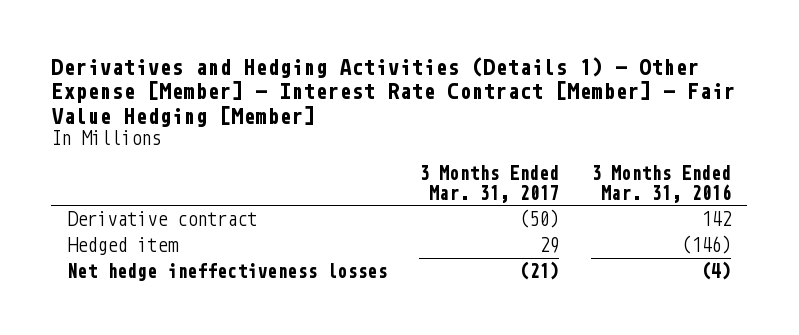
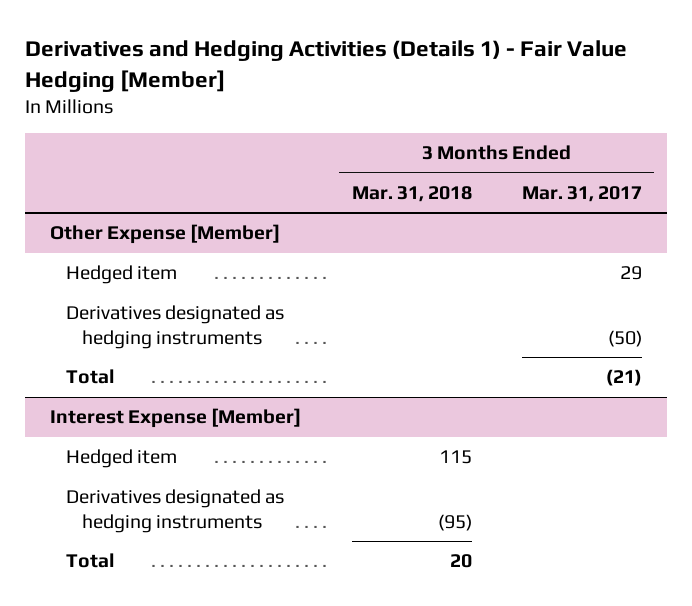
[51,57,736,127] Derivatives and Hedging Activities (Details 1) - Other Expense [Member] - Interest Rate Contract [Member] - Fair Value Hedging [Member] -> [25,40,628,92] Derivatives and Hedging Activities (Details 1) - Fair Value Hedging [Member]
[591,165,732,203] 3 Months Ended Mar. 31, 2016 -> none
none -> [351,185,472,202] Mar. 31, 2018
[67,210,258,226] Derivative contract -> none
none -> [50,224,281,245] Other Expense [Member]
none -> [66,305,285,349] Derivatives designated as hedging instruments
[67,262,388,281] Net hedge ineffectiveness losses -> [66,369,116,385] Total
none -> [50,408,302,429] Interest Expense [Member]
none -> [66,449,178,469] Hedged item
none -> [66,489,285,533] Derivatives designated as hedging instruments
none -> [66,553,116,569] Total

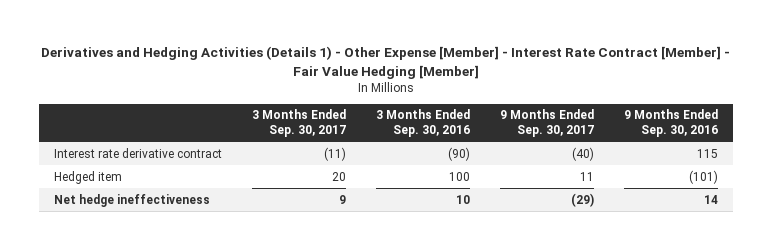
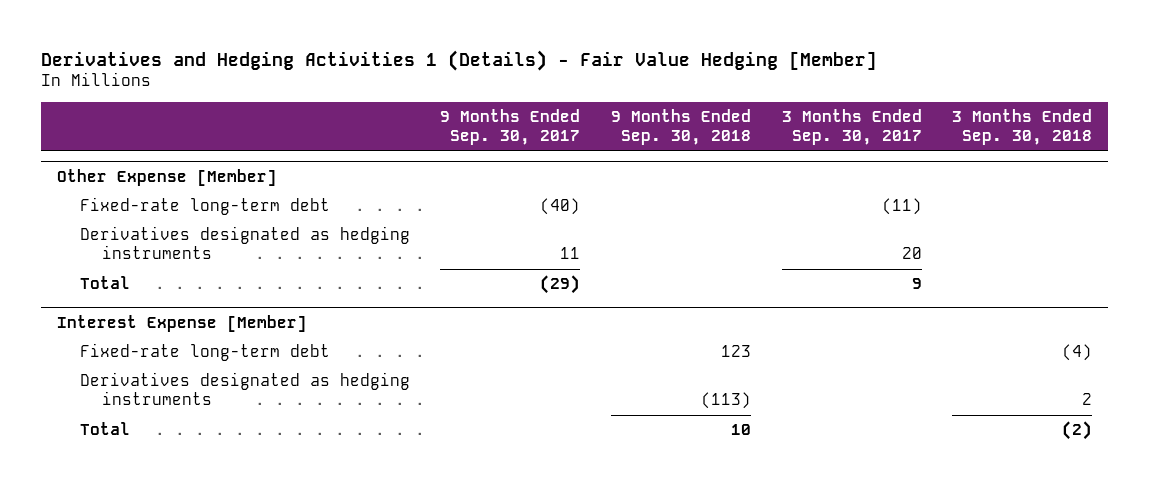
[41,46,731,79] Derivatives and Hedging Activities (Details 1) - Other Expense [Member] - Interest Rate Contract [Member] - Fair Value Hedging [Member] -> [41,49,878,71] Derivatives and Hedging Activities 1 (Details) - Fair Value Hedging [Member]
[376,109,471,138] 3 Months Ended Sep. 30, 2016 -> none
[624,109,719,138] 9 Months Ended Sep. 30, 2016 -> none
none -> [610,109,751,146] 9 Months Ended Sep. 30, 2018
none -> [952,109,1093,146] 3 Months Ended Sep. 30, 2018
[53,147,222,158] Interest rate derivative contract -> none
[53,170,122,184] Hedged item -> none
[53,193,210,207] Net hedge ineffectiveness -> none
none -> [56,168,277,186] Other Expense [Member]
none -> [79,197,330,216] Fixed-rate long-term debt
none -> [79,226,410,260] Derivatives designated as hedging instruments
none -> [79,276,130,290] Total
none -> [56,314,307,332] Interest Expense [Member]
none -> [79,343,330,362] Fixed-rate long-term debt
none -> [79,372,410,406] Derivatives designated as hedging instruments
none -> [79,422,130,436] Total

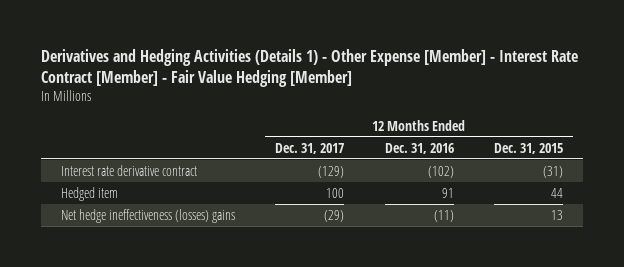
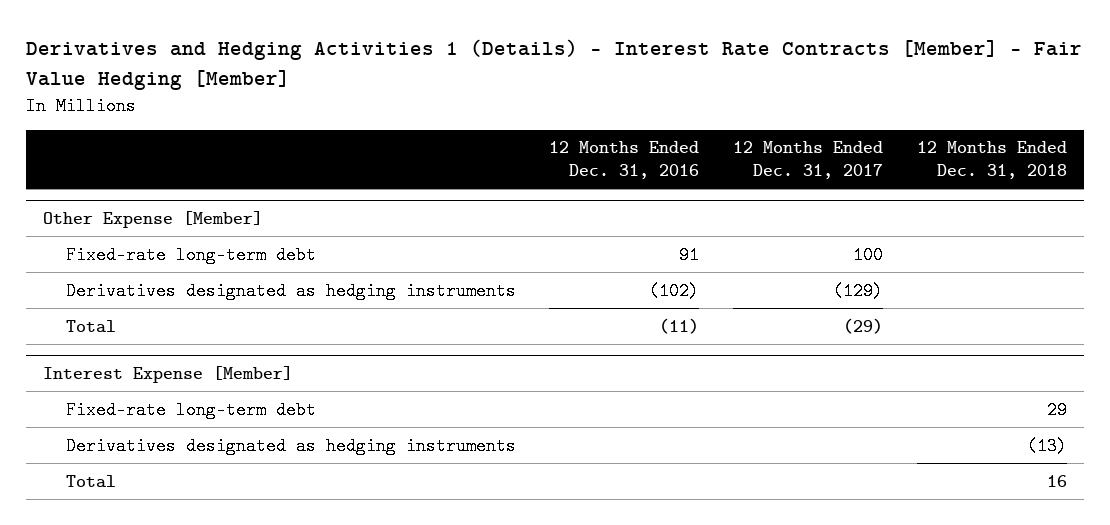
[40,48,578,88] Derivatives and Hedging Activities (Details 1) - Other Expense [Member] - Interest Rate Contract [Member] - Fair Value Hedging [Member] -> [25,39,1082,91] Derivatives and Hedging Activities 1 (Details) - Interest Rate Contracts [Member] - Fair Value Hedging [Member]
[493,142,563,154] Dec. 31, 2015 -> none
none -> [916,141,1067,180] 12 Months Ended Dec. 31, 2018
[60,164,197,176] Interest rate derivative contract -> none
[60,186,118,201] Hedged item -> none
[60,208,235,223] Net hedge ineffectiveness (losses) gains -> none
none -> [42,211,263,229] Other Expense [Member]
none -> [65,245,316,264] Fixed-rate long-term debt
none -> [65,281,516,300] Derivatives designated as hedging instruments
none -> [65,319,116,333] Total
none -> [42,366,293,384] Interest Expense [Member]
none -> [65,400,316,419] Fixed-rate long-term debt
none -> [65,436,516,455] Derivatives designated as hedging instruments
none -> [65,474,116,488] Total

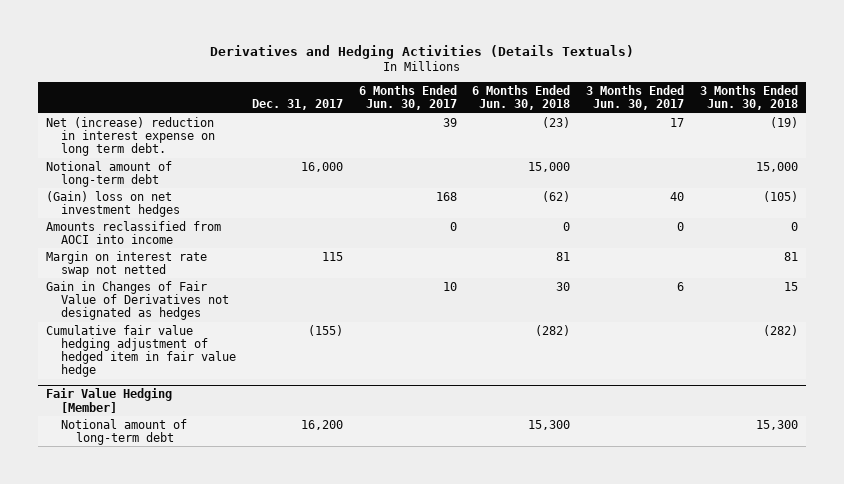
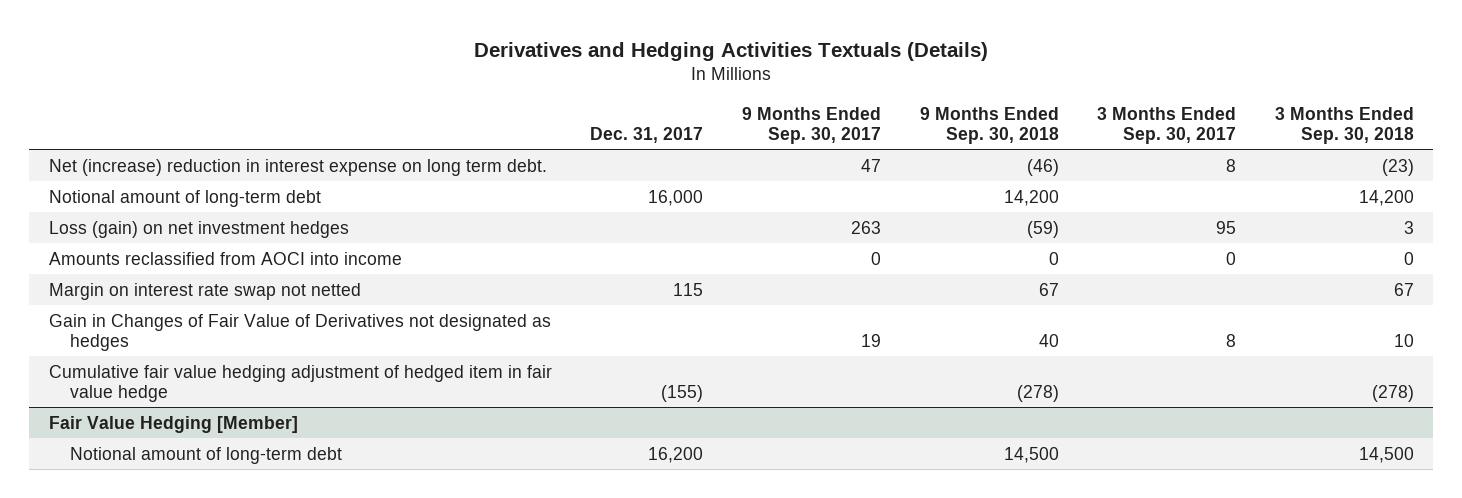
[210,44,635,59] Derivatives and Hedging Activities (Details Textuals) -> [474,41,989,61] Derivatives and Hedging Activities Textuals (Details)
[358,85,457,111] 6 Months Ended Jun. 30, 2017 -> none
[472,85,571,111] 6 Months Ended Jun. 30, 2018 -> none
[586,85,685,111] 3 Months Ended Jun. 30, 2017 -> none
[700,85,799,111] 3 Months Ended Jun. 30, 2018 -> none
none -> [741,106,881,144] 9 Months Ended Sep. 30, 2017
none -> [919,106,1059,144] 9 Months Ended Sep. 30, 2018
none -> [1097,106,1237,144] 3 Months Ended Sep. 30, 2017
none -> [1274,106,1414,144] 3 Months Ended Sep. 30, 2018
[46,190,180,217] (Gain) loss on net investment hedges -> [48,220,349,238] Loss (gain) on net investment hedges

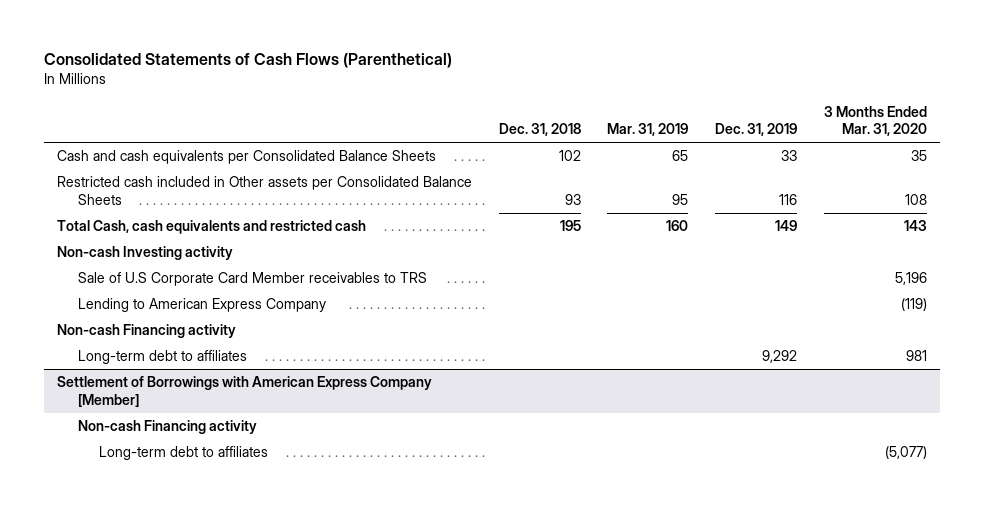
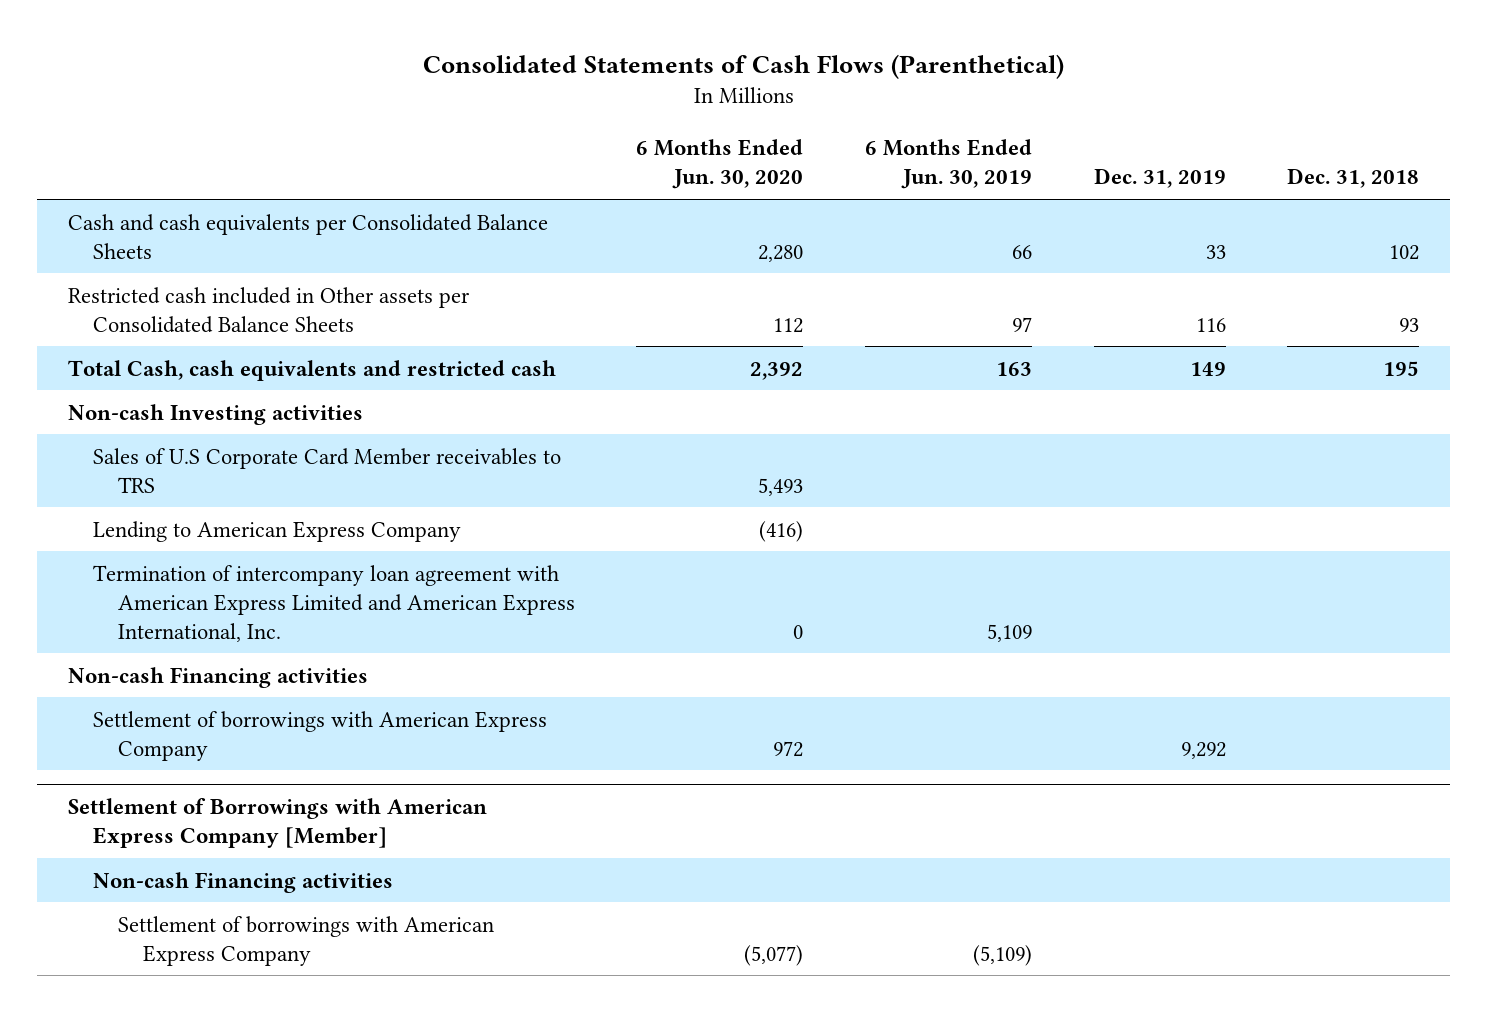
[607,123,689,137] Mar. 31, 2019 -> none
[823,105,927,137] 3 Months Ended Mar. 31, 2020 -> none
none -> [636,139,804,190] 6 Months Ended Jun. 30, 2020
none -> [865,139,1033,190] 6 Months Ended Jun. 30, 2019
[56,246,233,261] Non-cash Investing activity -> [68,403,364,425] Non-cash Investing activities
[77,272,427,287] Sale of U.S Corporate Card Member receivables to TRS -> [93,447,562,493] Sales of U.S Corporate Card Member receivables to TRS
none -> [93,564,575,642] Termination of intercompany loan agreement with American Express Limited and American Express International, Inc.
[56,324,236,339] Non-cash Financing activity -> [68,666,369,688] Non-cash Financing activities
[77,350,247,365] Long-term debt to affiliates -> [93,710,548,761] Settlement of borrowings with American Express Company
[77,420,257,435] Non-cash Financing activity -> [93,871,394,893] Non-cash Financing activities
[98,446,268,461] Long-term debt to affiliates -> [117,915,494,966] Settlement of borrowings with American Express Company

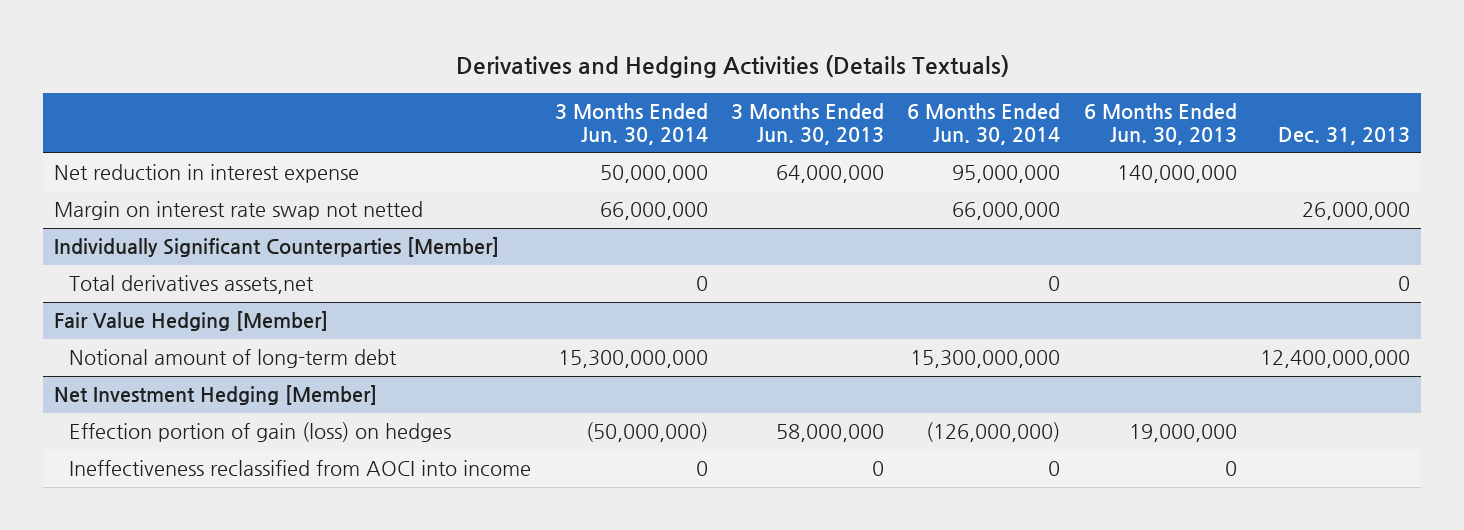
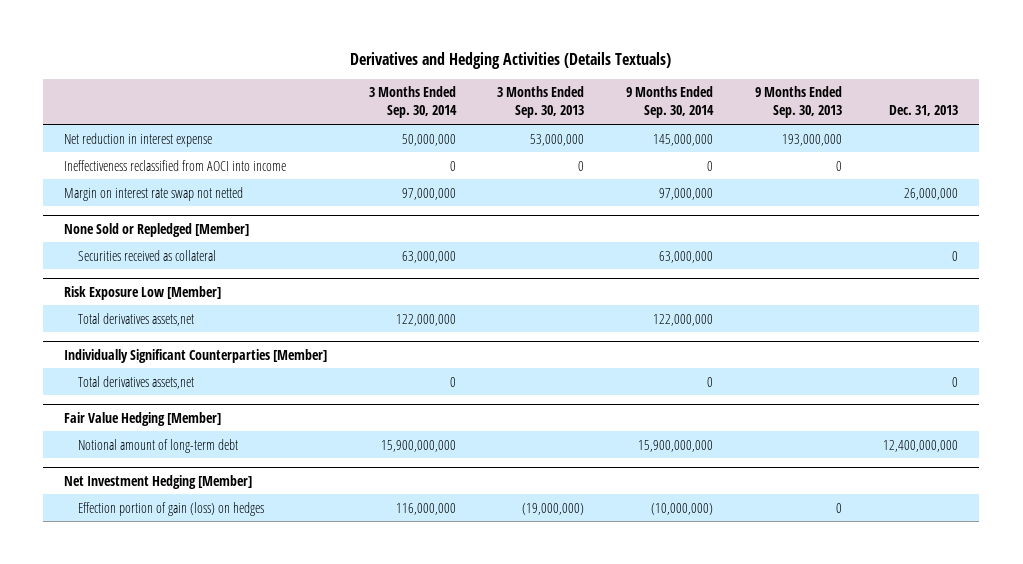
[554,103,708,145] 3 Months Ended Jun. 30, 2014 -> none
[731,103,885,145] 3 Months Ended Jun. 30, 2013 -> none
[907,103,1061,145] 6 Months Ended Jun. 30, 2014 -> none
[1083,103,1237,145] 6 Months Ended Jun. 30, 2013 -> none
none -> [368,86,457,119] 3 Months Ended Sep. 30, 2014
none -> [497,86,585,119] 3 Months Ended Sep. 30, 2013
none -> [626,86,715,119] 9 Months Ended Sep. 30, 2014
none -> [754,86,842,119] 9 Months Ended Sep. 30, 2013
none -> [64,159,287,171] Ineffectiveness reclassified from AOCI into income
none -> [64,222,250,237] None Sold or Repledged [Member]
none -> [78,249,217,261] Securities received as collateral
none -> [64,285,222,300] Risk Exposure Low [Member]
none -> [78,312,195,326] Total derivatives assets,net
[69,460,532,477] Ineffectiveness reclassified from AOCI into income -> none

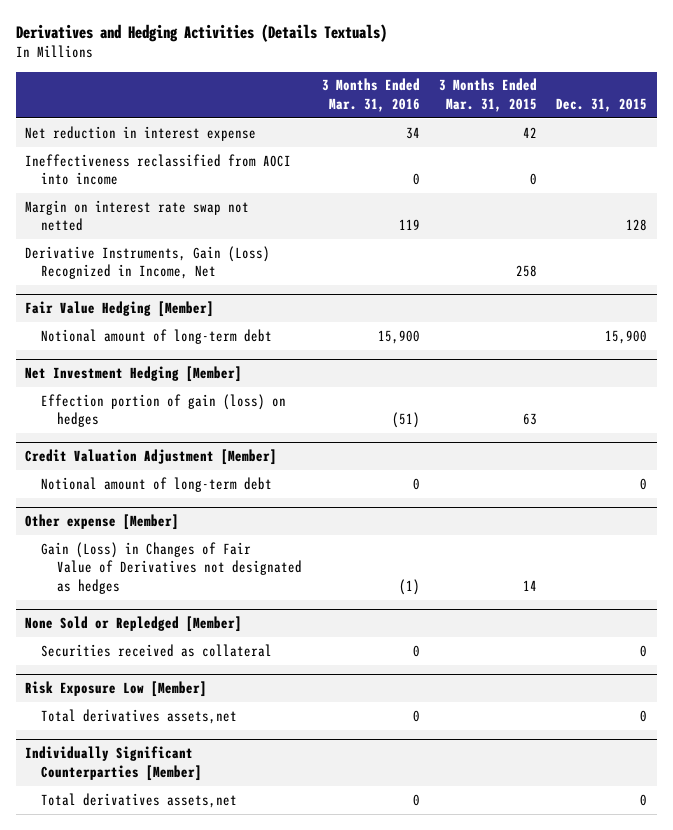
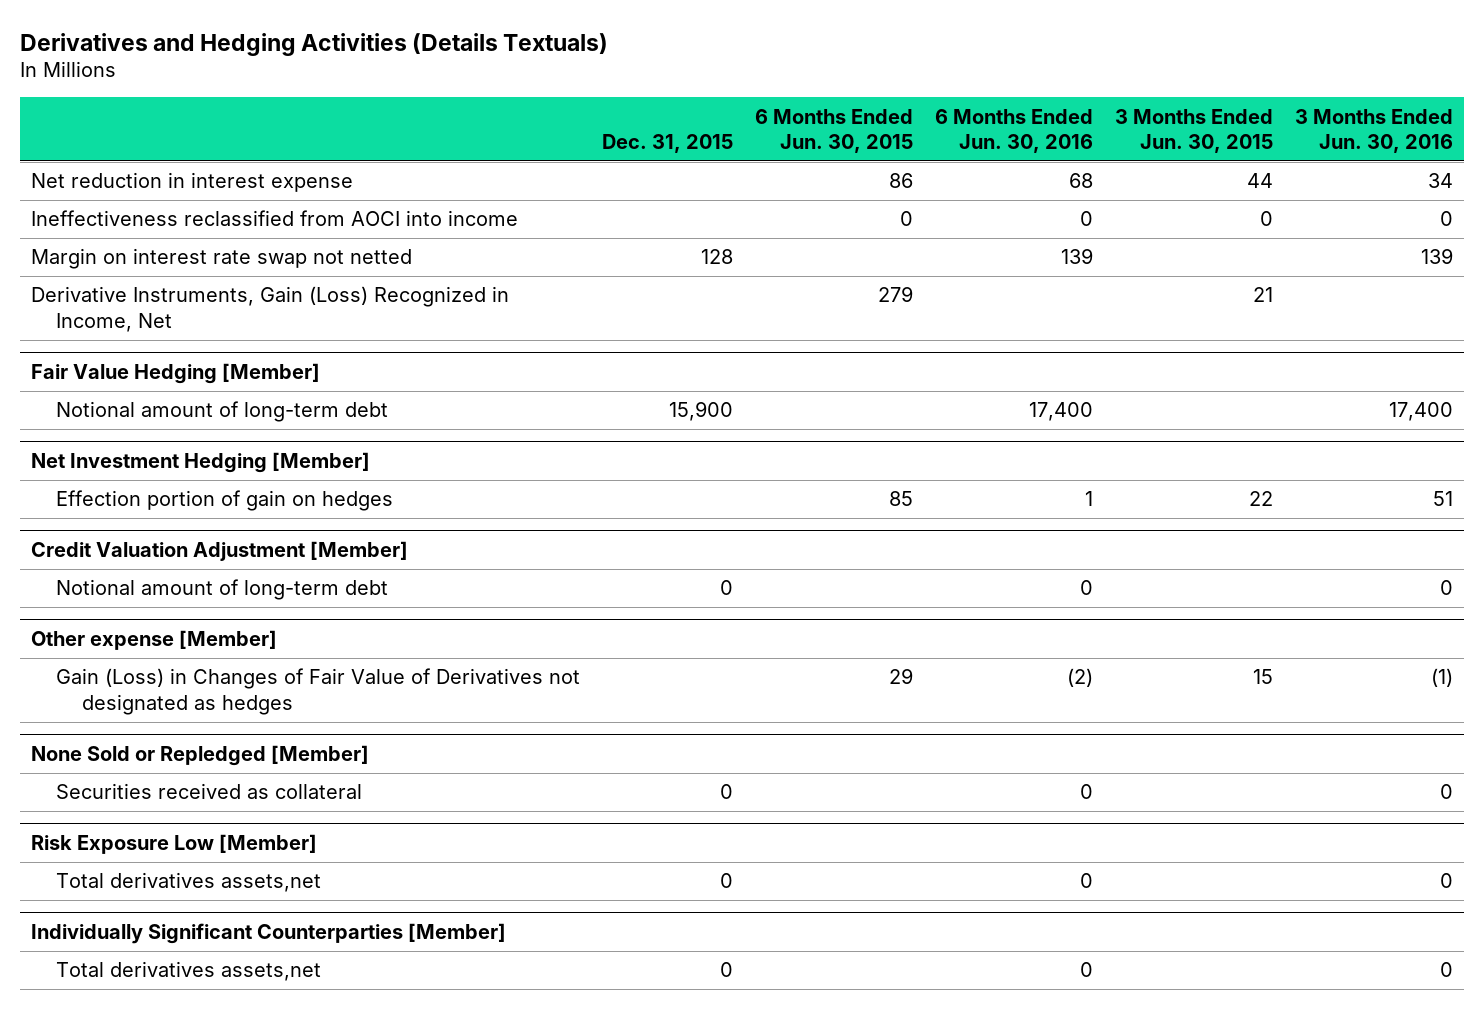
[321,78,420,112] 3 Months Ended Mar. 31, 2016 -> none
[439,78,538,112] 3 Months Ended Mar. 31, 2015 -> none
none -> [755,108,914,154] 6 Months Ended Jun. 30, 2015
none -> [934,108,1093,154] 6 Months Ended Jun. 30, 2016
none -> [1114,108,1273,154] 3 Months Ended Jun. 30, 2015
none -> [1294,108,1453,154] 3 Months Ended Jun. 30, 2016
[41,393,287,428] Effection portion of gain (loss) on hedges -> [56,490,394,512] Effection portion of gain on hedges

